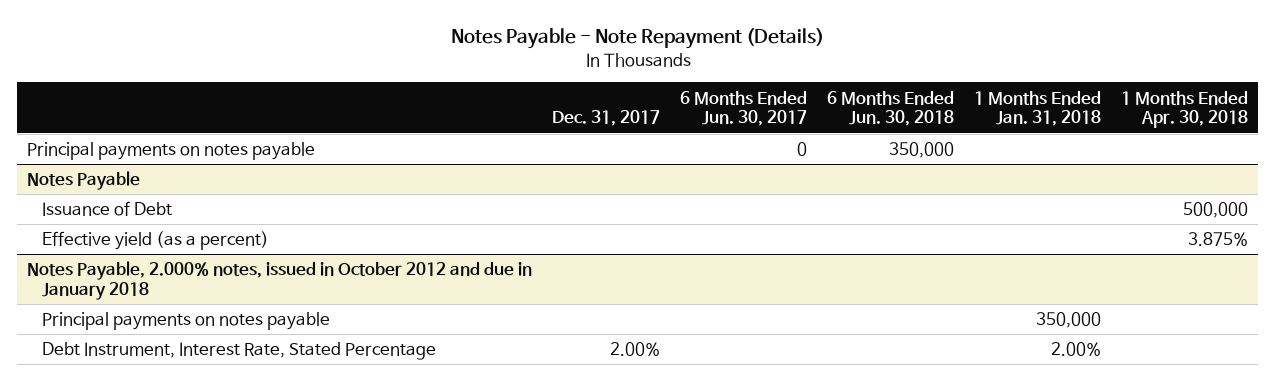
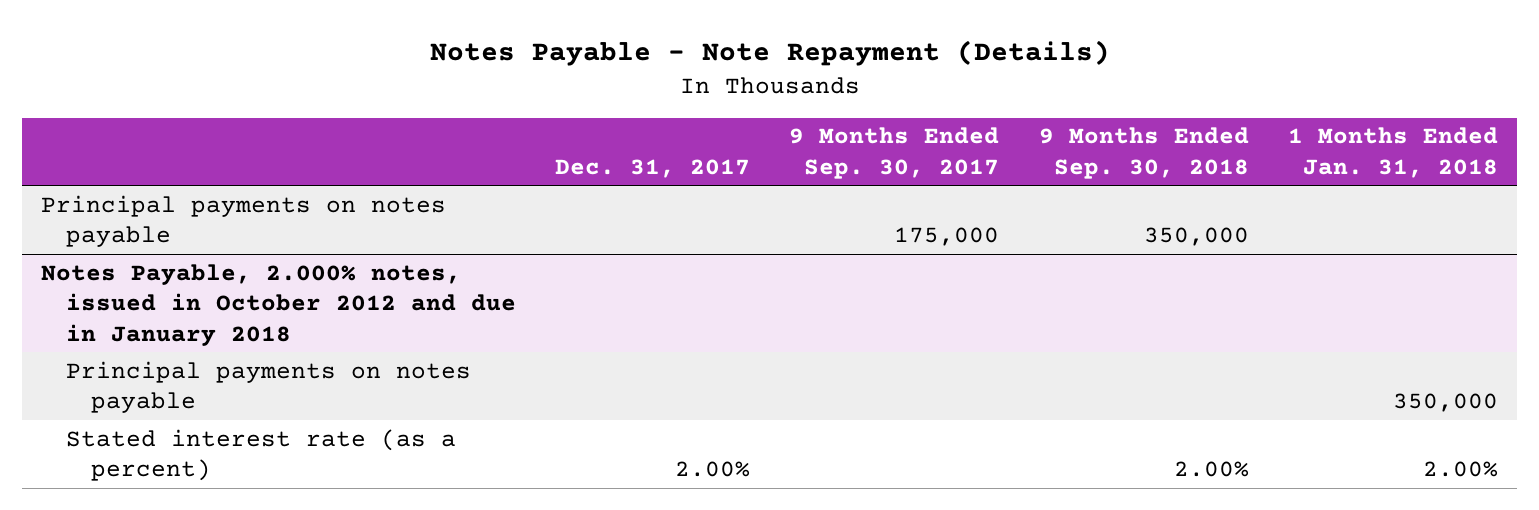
[680,90,808,127] 6 Months Ended Jun. 30, 2017 -> none
[826,90,954,127] 6 Months Ended Jun. 30, 2018 -> none
[1120,90,1248,129] 1 Months Ended Apr. 30, 2018 -> none
none -> [789,127,1000,180] 9 Months Ended Sep. 30, 2017
none -> [1038,127,1249,180] 9 Months Ended Sep. 30, 2018
[27,171,141,191] Notes Payable -> none
[41,201,172,217] Issuance of Debt -> none
[41,231,269,251] Effective yield (as a percent) -> none
[41,342,436,361] Debt Instrument, Interest Rate, Stated Percentage -> [66,428,457,482] Stated interest rate (as a percent)

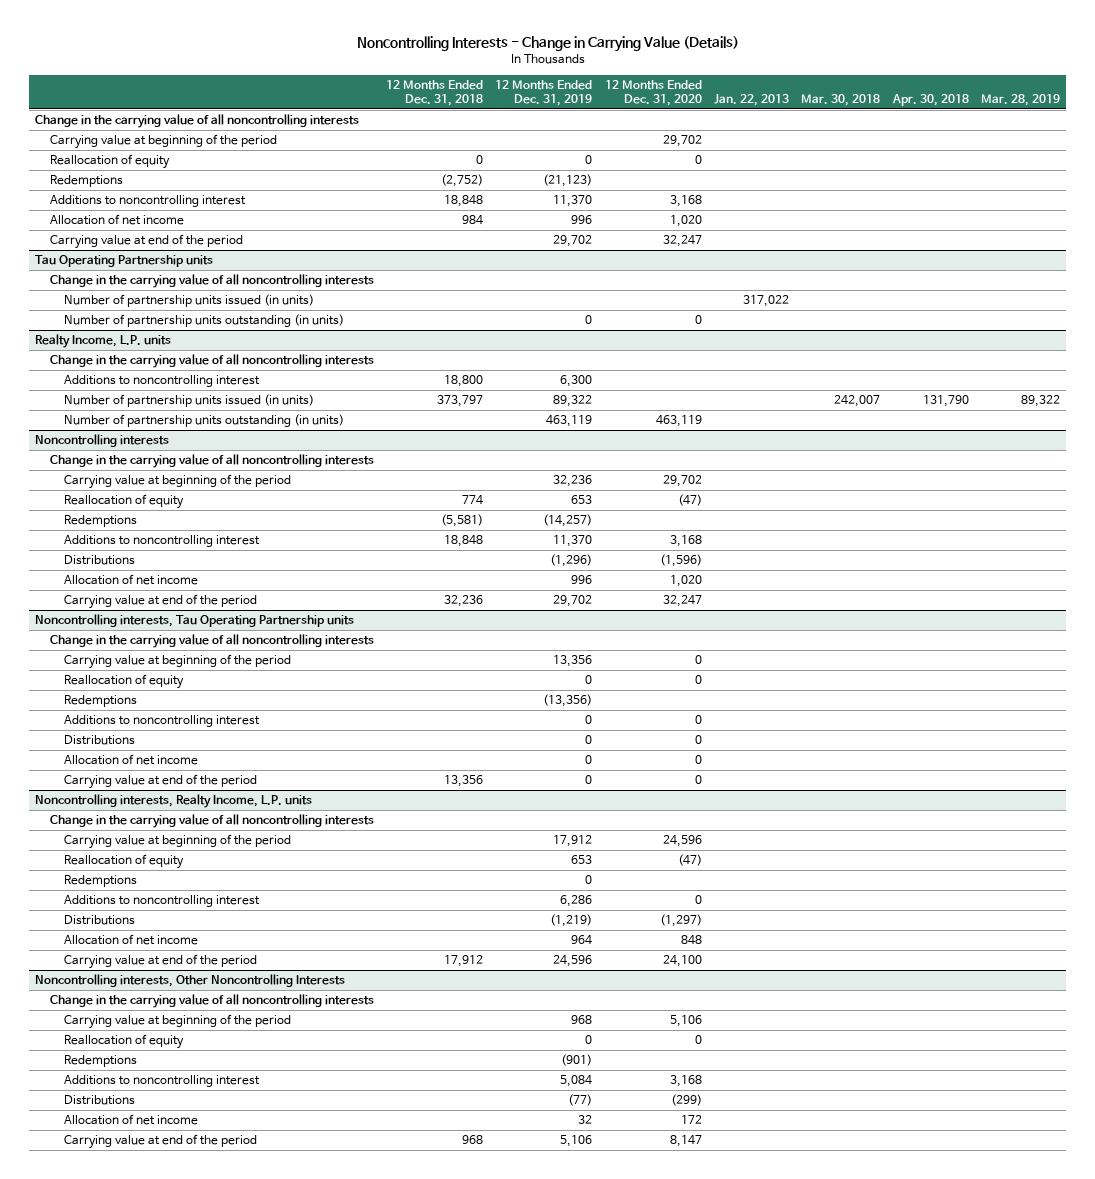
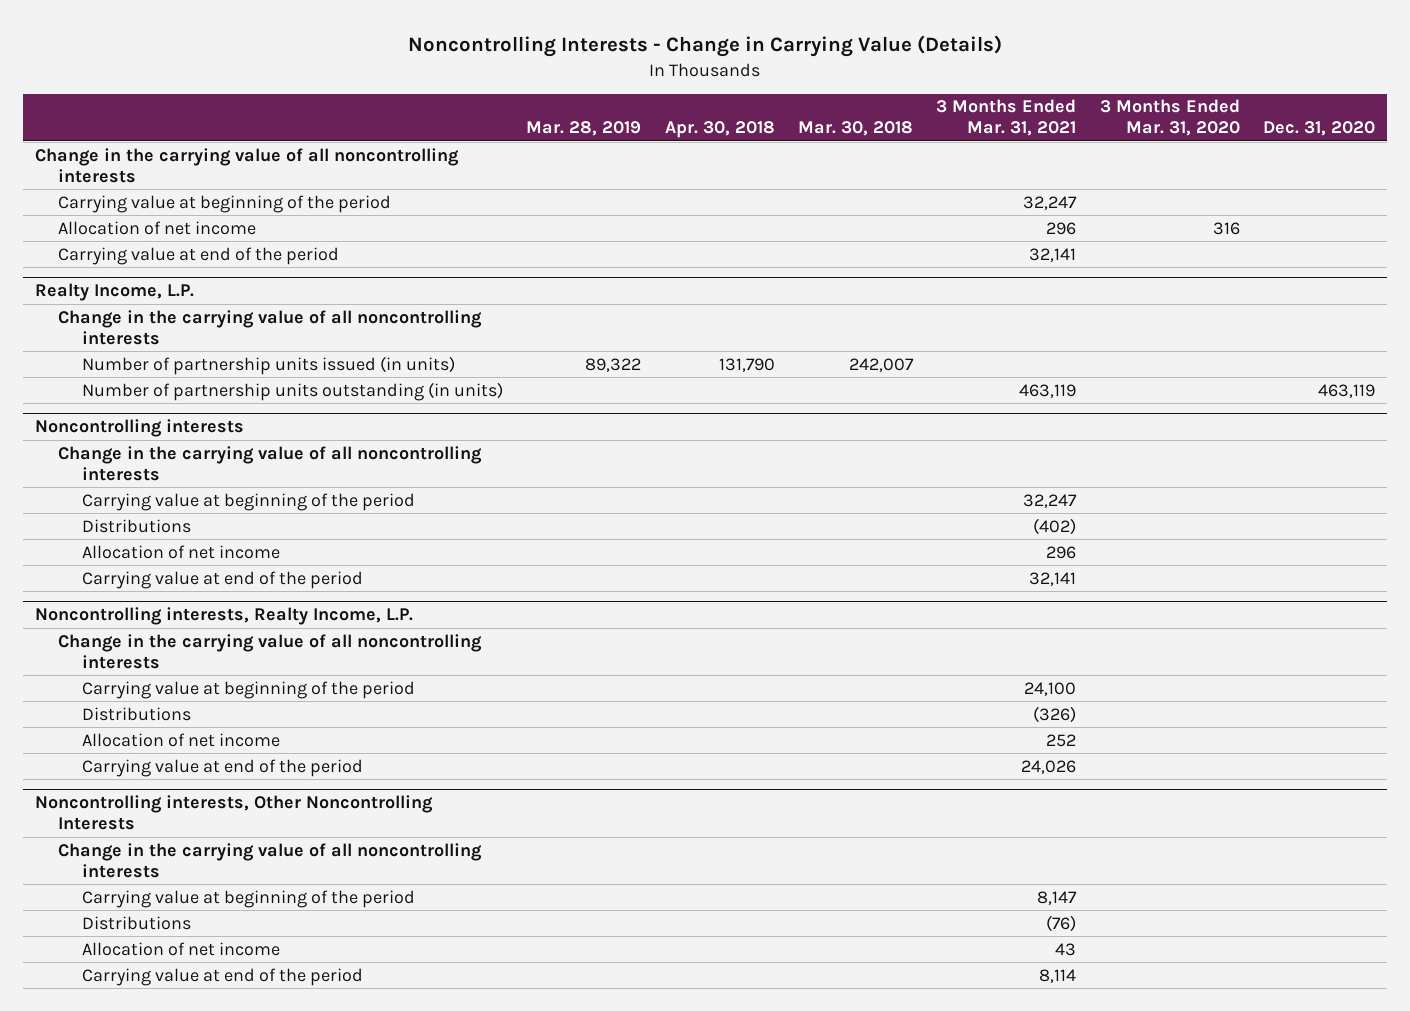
[385,80,483,107] 12 Months Ended Dec. 31, 2018 -> none
[495,80,593,107] 12 Months Ended Dec. 31, 2019 -> none
[604,80,702,107] 12 Months Ended Dec. 31, 2020 -> none
[714,94,790,107] Jan. 22, 2013 -> none
none -> [936,99,1077,137] 3 Months Ended Mar. 31, 2021
none -> [1099,99,1240,137] 3 Months Ended Mar. 31, 2020
none -> [1263,121,1376,137] Dec. 31, 2020
[49,154,170,170] Reallocation of equity -> none
[49,175,123,188] Redemptions -> none
[49,195,246,208] Additions to noncontrolling interest -> none
[35,255,214,268] Tau Operating Partnership units -> none
[49,274,374,289] Change in the carrying value of all noncontrolling interests -> none
[63,294,314,308] Number of partnership units issued (in units) -> none
[63,314,344,328] Number of partnership units outstanding (in units) -> none
[35,334,172,349] Realty Income, L.P. units -> [34,283,194,302] Realty Income, L.P.
[63,375,260,388] Additions to noncontrolling interest -> none
[63,494,184,510] Reallocation of equity -> none
[63,515,137,528] Redemptions -> none
[63,535,260,548] Additions to noncontrolling interest -> none
[35,614,355,628] Noncontrolling interests, Tau Operating Partnership units -> none
[49,634,374,649] Change in the carrying value of all noncontrolling interests -> none
[63,654,291,670] Carrying value at beginning of the period -> none
[63,674,184,690] Reallocation of equity -> none
[63,695,137,708] Redemptions -> none
[63,715,260,728] Additions to noncontrolling interest -> none
[63,735,135,746] Distributions -> none
[63,754,198,766] Allocation of net income -> none
[63,774,257,790] Carrying value at end of the period -> none
[35,794,313,809] Noncontrolling interests, Realty Income, L.P. units -> [34,607,413,626] Noncontrolling interests, Realty Income, L.P.
[63,854,184,870] Reallocation of equity -> none
[63,875,137,888] Redemptions -> none
[63,895,260,908] Additions to noncontrolling interest -> none
[63,1034,184,1050] Reallocation of equity -> none
[63,1055,137,1068] Redemptions -> none
[63,1075,260,1088] Additions to noncontrolling interest -> none

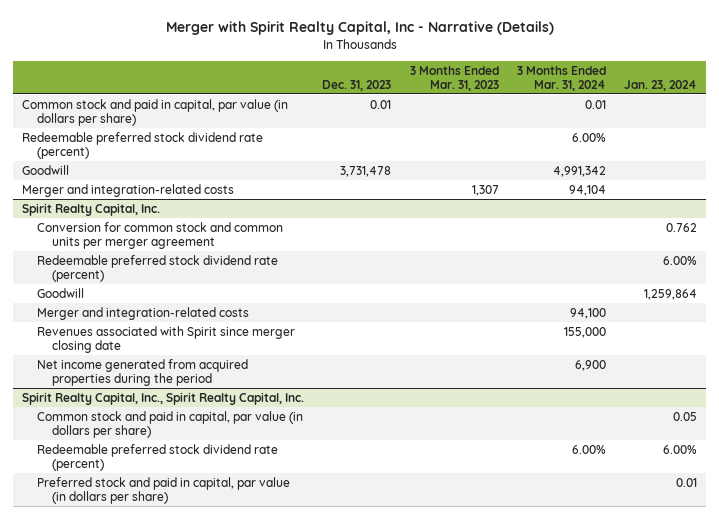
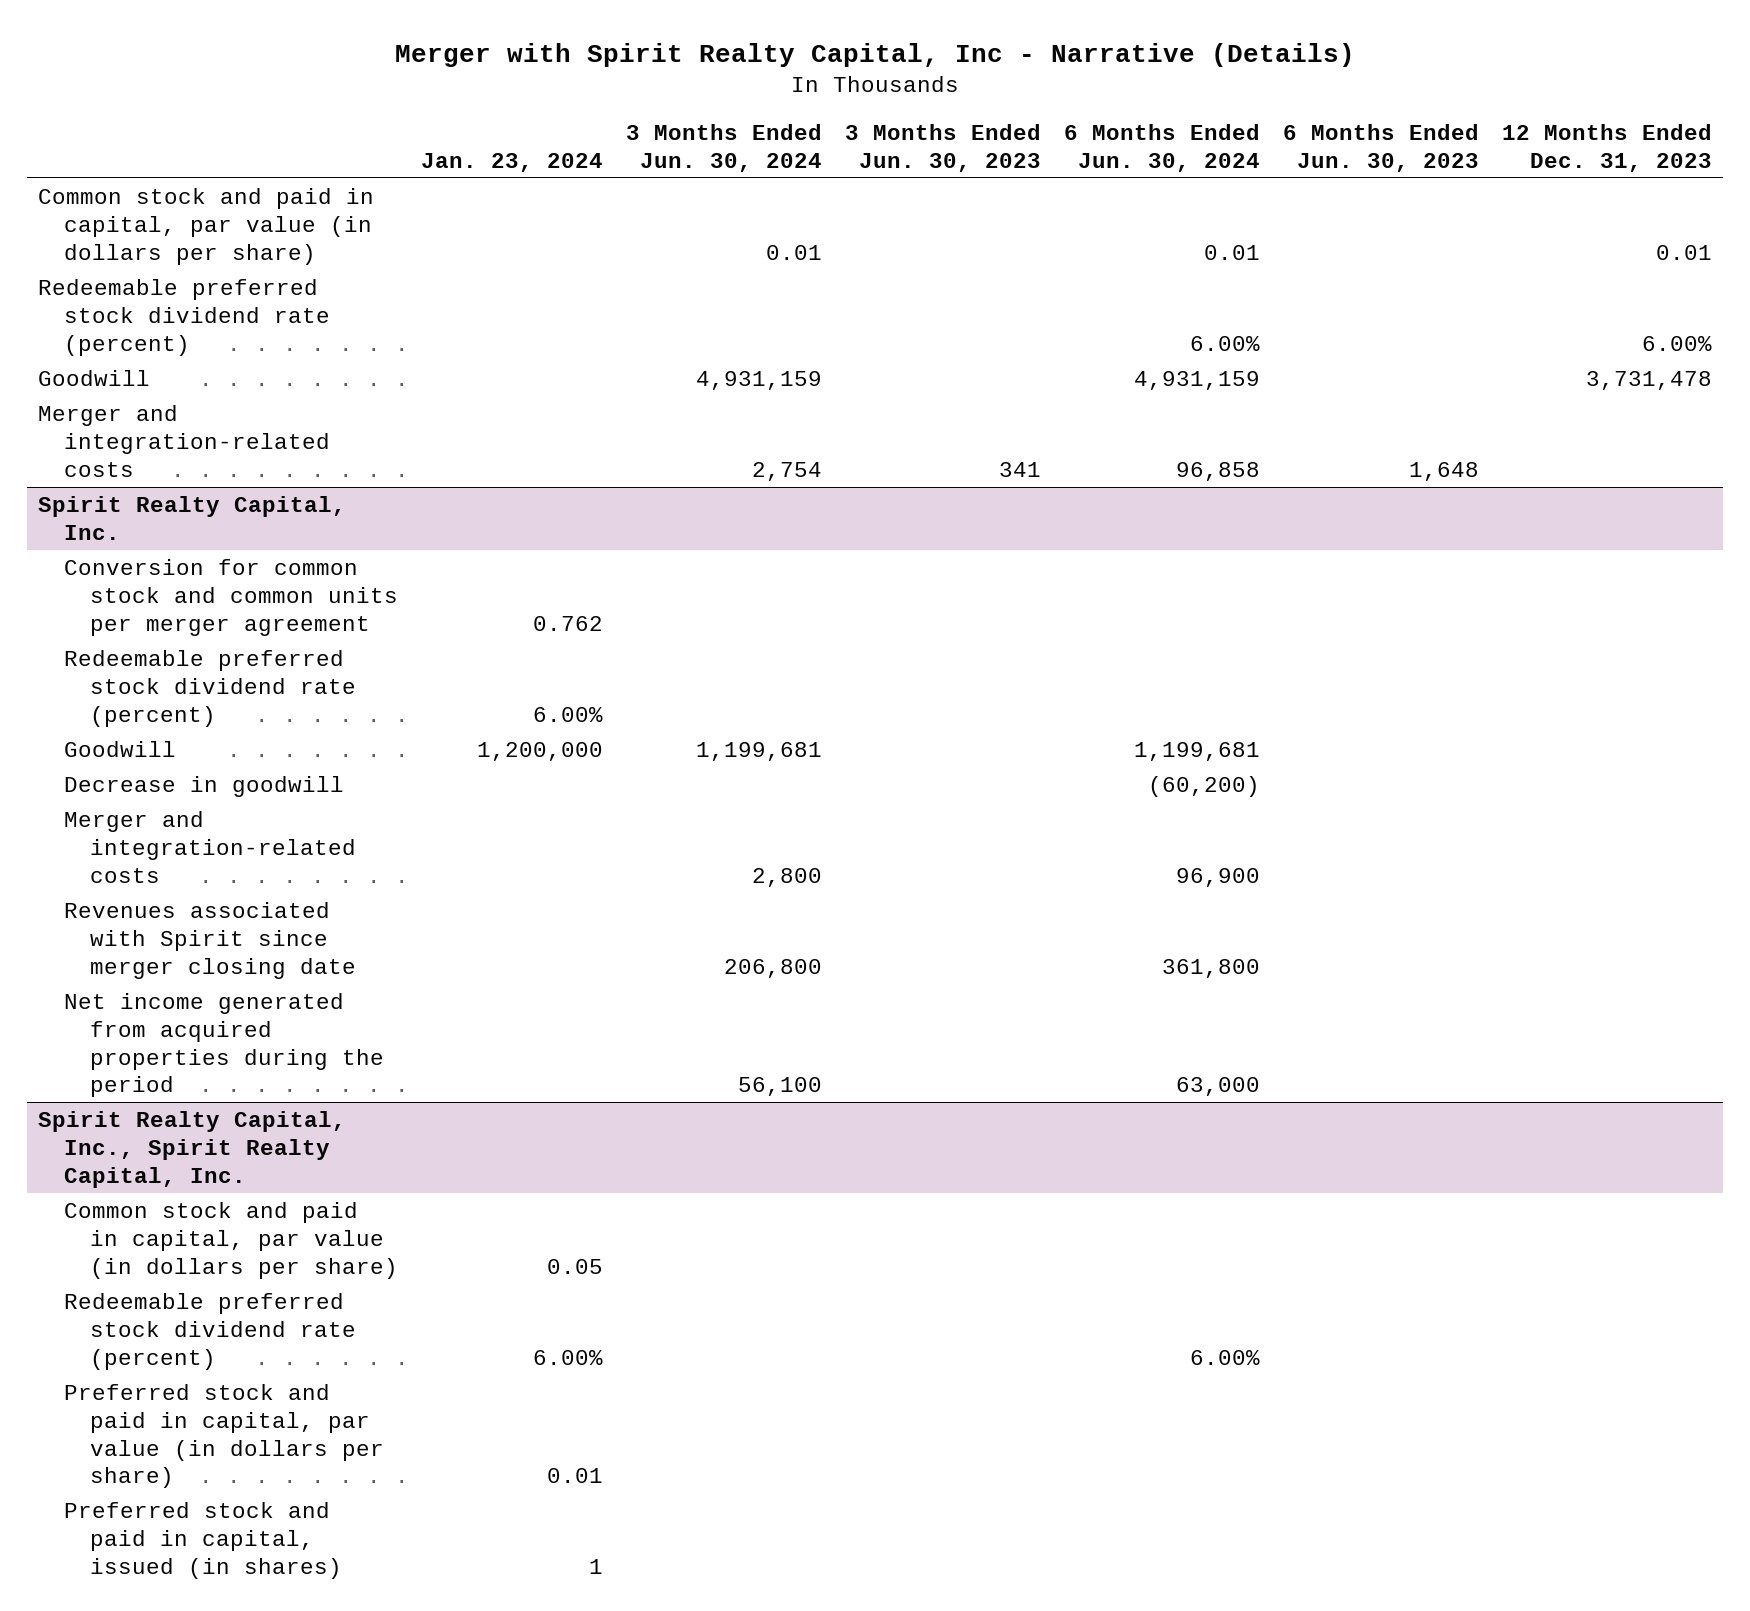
[322,79,392,91] Dec. 31, 2023 -> none
[409,65,499,91] 3 Months Ended Mar. 31, 2023 -> none
[516,65,606,91] 3 Months Ended Mar. 31, 2024 -> none
none -> [625,124,822,172] 3 Months Ended Jun. 30, 2024
none -> [844,124,1041,172] 3 Months Ended Jun. 30, 2023
none -> [1063,124,1260,172] 6 Months Ended Jun. 30, 2024
none -> [1282,124,1479,172] 6 Months Ended Jun. 30, 2023
none -> [1501,124,1712,172] 12 Months Ended Dec. 31, 2023
[643,288,697,300] 1,259,864 -> [476,742,603,762] 1,200,000
none -> [63,776,344,798] Decrease in goodwill
none -> [63,1502,342,1579] Preferred stock and paid in capital, issued (in shares)

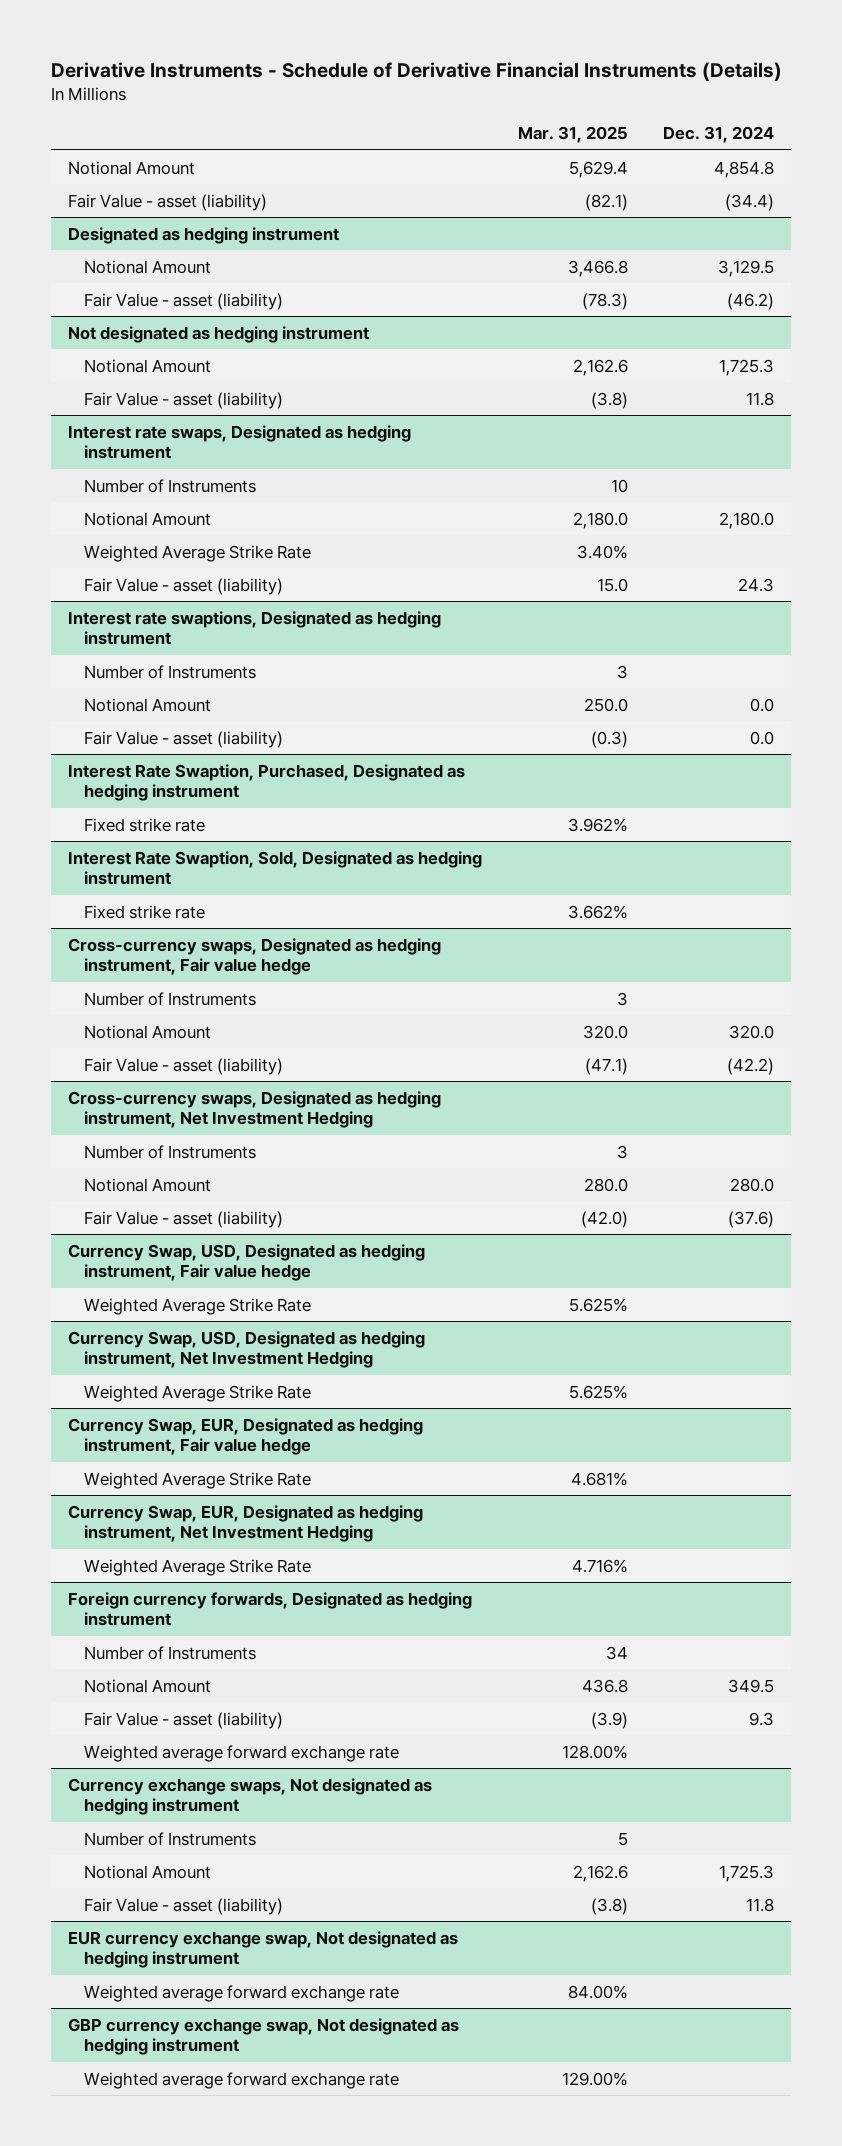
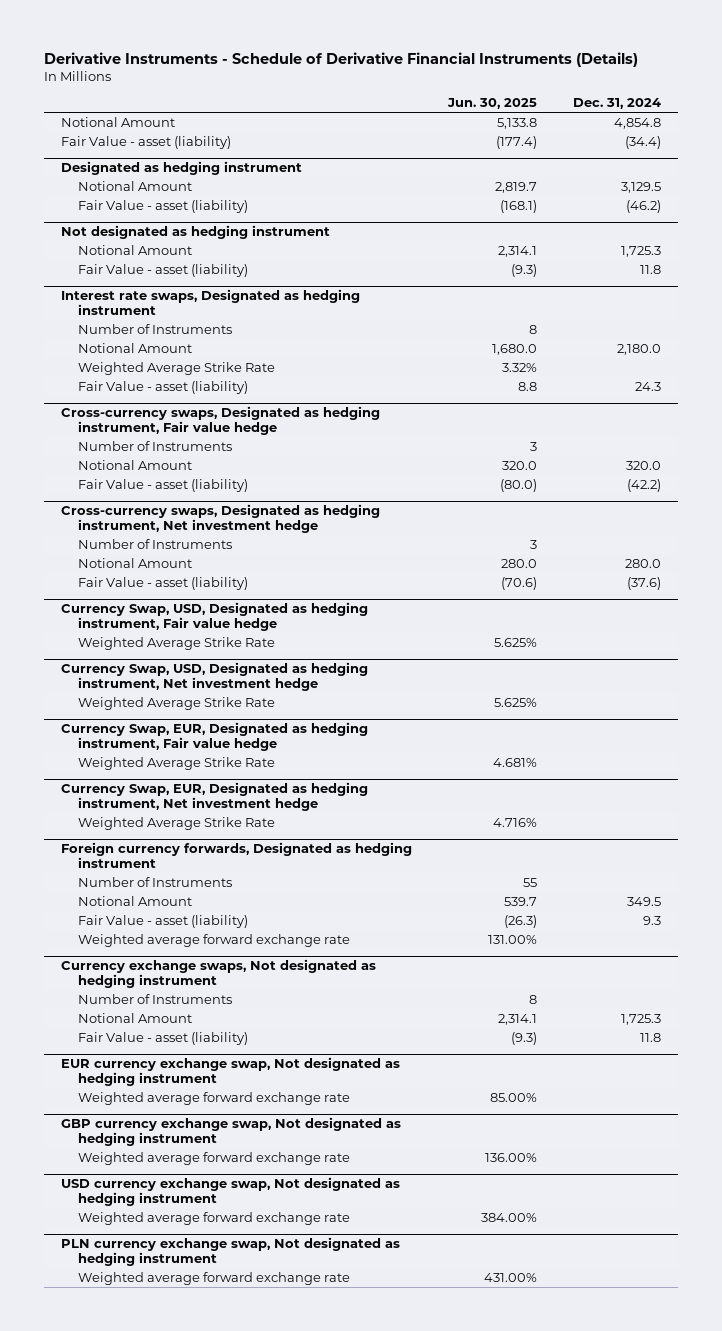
[517,126,628,144] Mar. 31, 2025 -> none
none -> [447,98,538,110] Jun. 30, 2025
[68,610,442,646] Interest rate swaptions, Designated as hedging instrument -> none
[83,664,256,679] Number of Instruments -> none
[83,697,211,712] Notional Amount -> none
[83,730,283,748] Fair Value - asset (liability) -> none
[68,763,466,802] Interest Rate Swaption, Purchased, Designated as hedging instrument -> none
[83,817,205,832] Fixed strike rate -> none
[68,850,483,886] Interest Rate Swaption, Sold, Designated as hedging instrument -> none
[83,904,205,919] Fixed strike rate -> none
[68,1090,442,1129] Cross-currency swaps, Designated as hedging instrument, Net Investment Hedging -> [61,504,381,534] Cross-currency swaps, Designated as hedging instrument, Net investment hedge
[68,1330,426,1369] Currency Swap, USD, Designated as hedging instrument, Net Investment Hedging -> [61,662,369,692] Currency Swap, USD, Designated as hedging instrument, Net investment hedge
[68,1504,424,1543] Currency Swap, EUR, Designated as hedging instrument, Net Investment Hedging -> [61,782,369,812] Currency Swap, EUR, Designated as hedging instrument, Net investment hedge
none -> [61,1177,401,1207] USD currency exchange swap, Not designated as hedging instrument
none -> [78,1211,351,1225] Weighted average forward exchange rate
none -> [61,1237,401,1267] PLN currency exchange swap, Not designated as hedging instrument
none -> [78,1271,351,1285] Weighted average forward exchange rate

